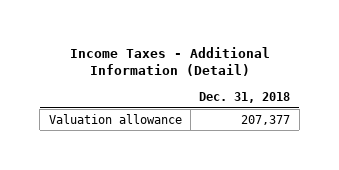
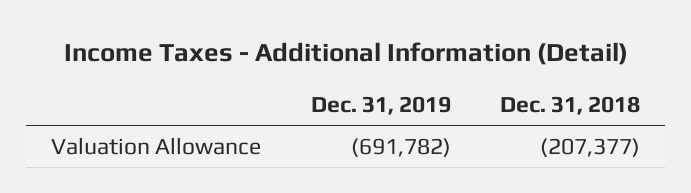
none -> [310,95,451,115] Dec. 31, 2019
[48,113,182,124] Valuation allowance -> [50,137,261,156] Valuation Allowance
[241,114,291,125] 207,377 -> [540,138,641,158] (207,377)

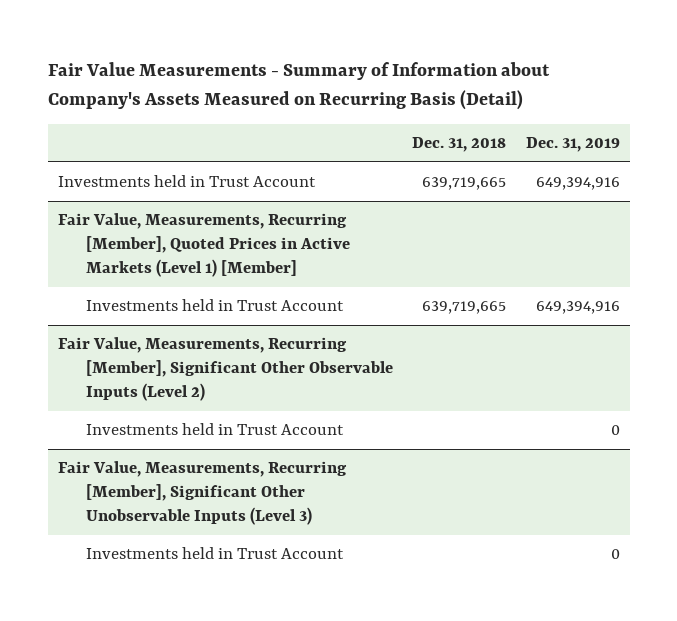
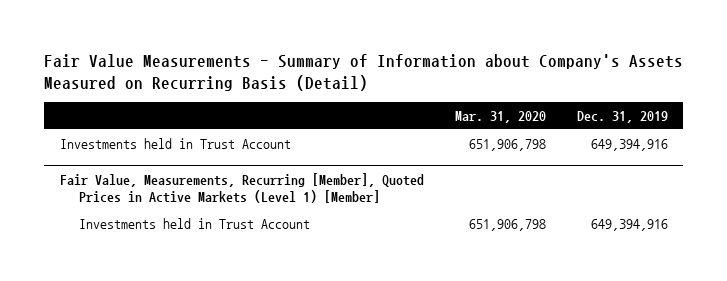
[412,136,507,152] Dec. 31, 2018 -> none
none -> [454,111,546,124] Mar. 31, 2020
[57,337,393,402] Fair Value, Measurements, Recurring [Member], Significant Other Observable Inputs (Level 2) -> none
[85,423,344,436] Investments held in Trust Account -> none
[57,461,347,526] Fair Value, Measurements, Recurring [Member], Significant Other Unobservable Inputs (Level 3) -> none
[85,547,344,560] Investments held in Trust Account -> none

